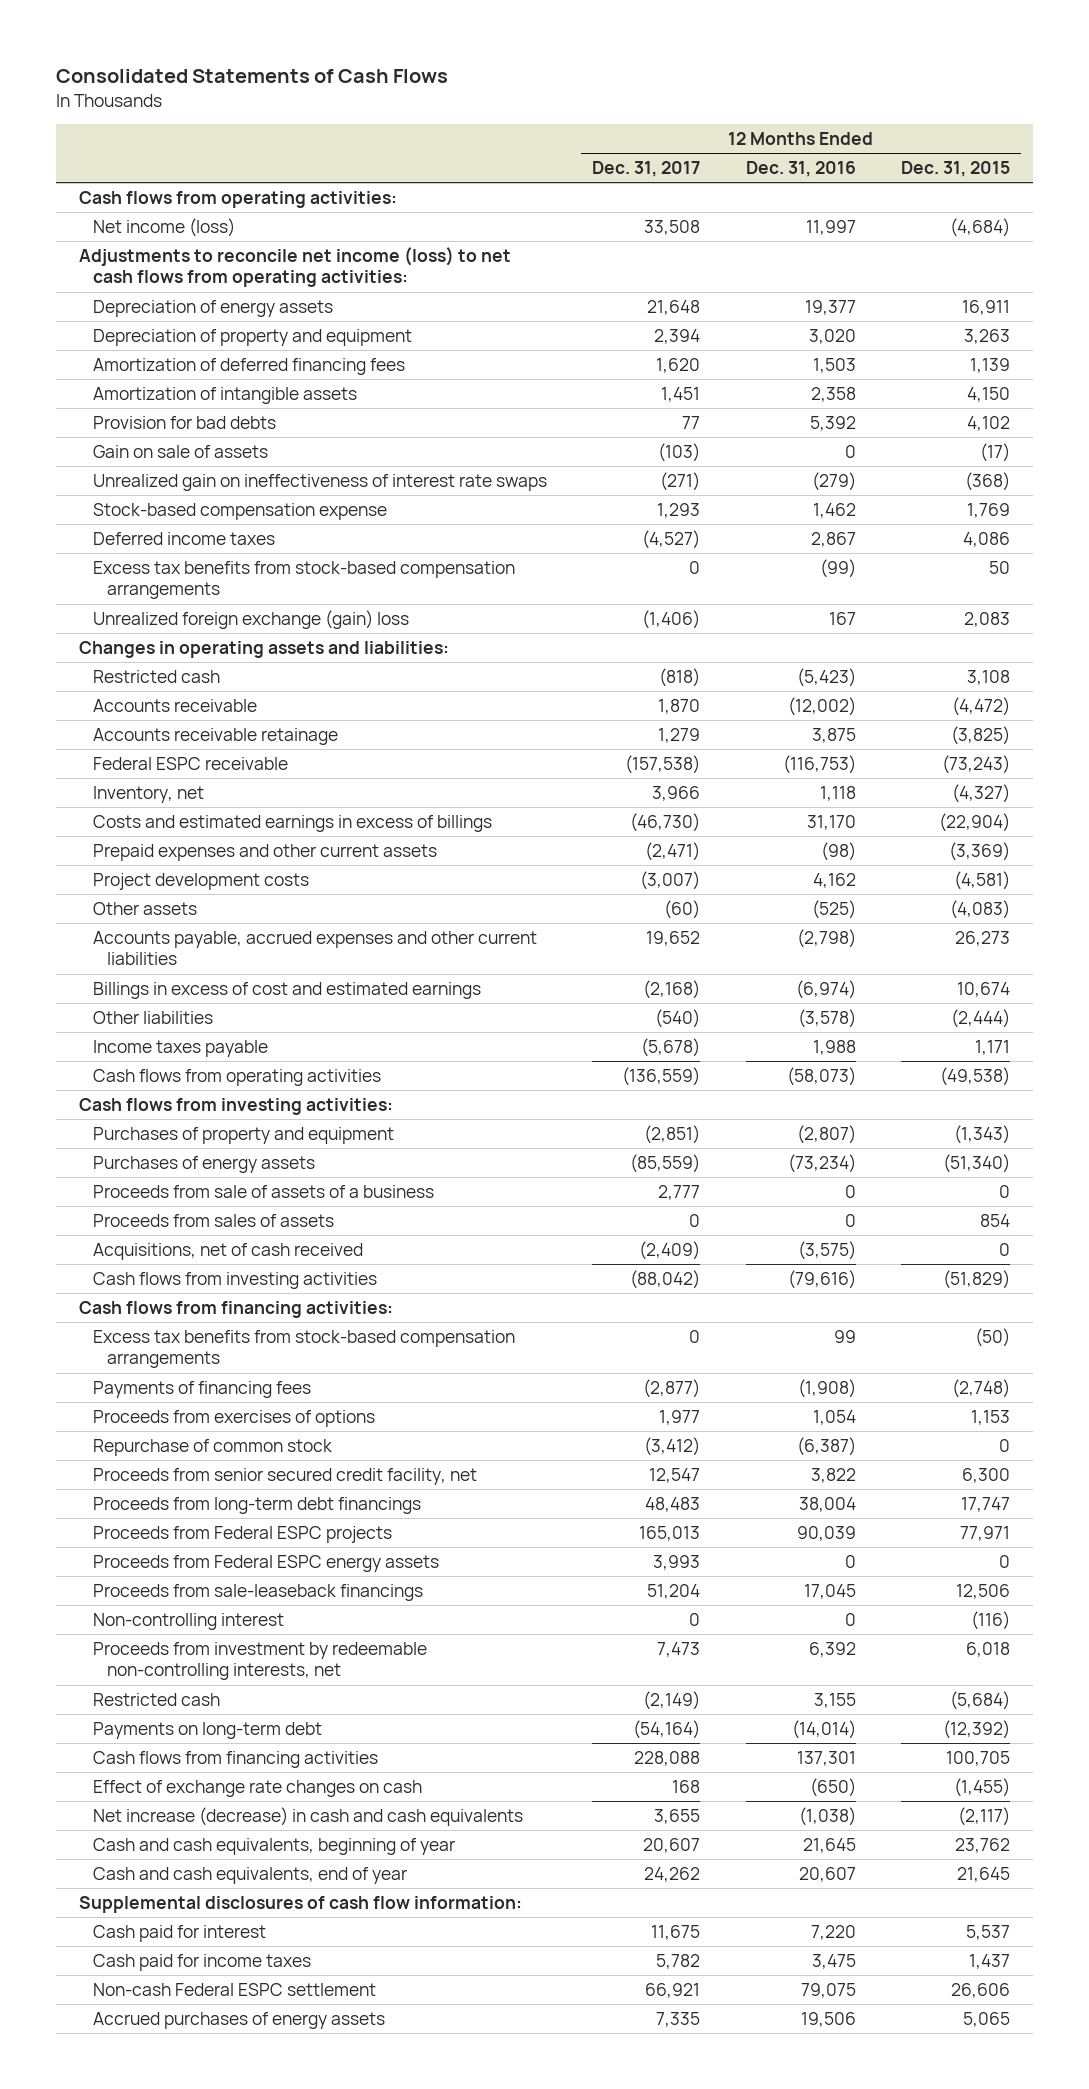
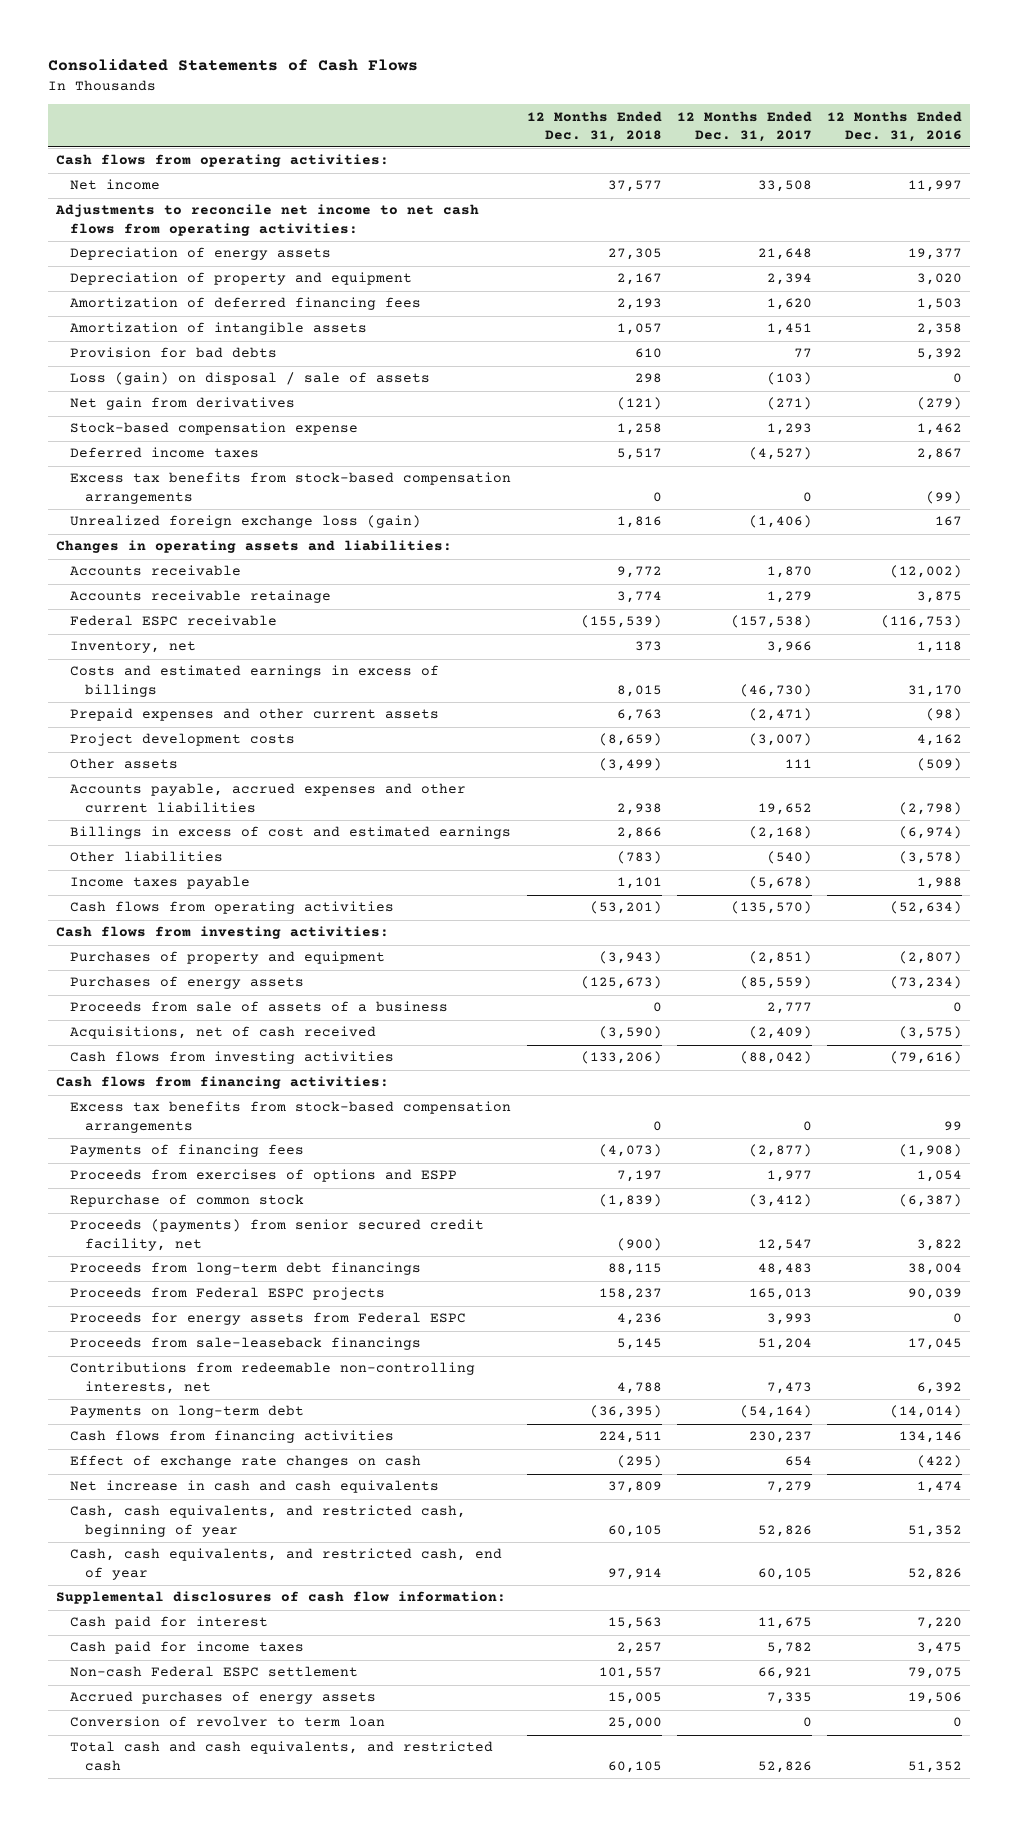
[901,161,1011,178] Dec. 31, 2015 -> none
none -> [526,110,662,142] 12 Months Ended Dec. 31, 2018
[92,217,235,237] Net income (loss) -> [70,179,161,191] Net income
[78,246,511,288] Adjustments to reconcile net income (loss) to net cash flows from operating activities: -> [54,204,479,236] Adjustments to reconcile net income to net cash flows from operating activities:
[92,444,268,458] Gain on sale of assets -> [70,372,431,386] Loss (gain) on disposal / sale of assets
[92,473,547,491] Unrealized gain on ineffectiveness of interest rate swaps -> [70,397,296,411] Net gain from derivatives
[92,609,409,629] Unrealized foreign exchange (gain) loss -> [70,515,422,529] Unrealized foreign exchange loss (gain)
[92,669,220,683] Restricted cash -> none
[664,899,701,919] (60) -> [785,759,813,769] 111
[811,899,856,919] (525) -> [917,758,963,772] (509)
[622,1066,701,1086] (136,559) -> [731,901,813,915] (135,570)
[786,1066,856,1086] (58,073) -> [890,901,963,915] (52,634)
[92,1213,334,1227] Proceeds from sales of assets -> none
[92,1409,375,1427] Proceeds from exercises of options -> [70,1169,458,1183] Proceeds from exercises of options and ESPP
[92,1467,477,1485] Proceeds from senior secured credit facility, net -> [70,1219,485,1251] Proceeds (payments) from senior secured credit facility, net
[92,1554,439,1572] Proceeds from Federal ESPC energy assets -> [70,1312,467,1326] Proceeds for energy assets from Federal ESPC
[92,1612,284,1630] Non-controlling interest -> none
[92,1692,220,1706] Restricted cash -> none
[92,1641,427,1681] Proceeds from investment by redeemable non-controlling interests, net -> [70,1362,476,1394] Contributions from redeemable non-controlling interests, net
[634,1750,701,1766] 228,088 -> [749,1431,813,1444] 230,237
[796,1750,856,1766] 137,301 -> [899,1431,963,1444] 134,146
[672,1779,701,1793] 168 -> [785,1456,813,1467] 654
[809,1777,856,1797] (650) -> [917,1455,963,1469] (422)
[92,1806,523,1826] Net increase (decrease) in cash and cash equivalents -> [70,1480,440,1494] Net increase in cash and cash equivalents
[654,1808,701,1824] 3,655 -> [767,1481,813,1494] 7,279
[798,1806,856,1826] (1,038) -> [917,1481,963,1494] 1,474
[92,1837,455,1855] Cash and cash equivalents, beginning of year -> [70,1505,467,1537] Cash, cash equivalents, and restricted cash, beginning of year
[643,1837,701,1853] 20,607 -> [758,1524,813,1537] 52,826
[802,1837,856,1853] 21,645 -> [908,1524,963,1537] 51,352
[92,1866,407,1884] Cash and cash equivalents, end of year -> [70,1548,503,1580] Cash, cash equivalents, and restricted cash, end of year
[644,1866,701,1882] 24,262 -> [758,1567,813,1580] 60,105
[798,1866,856,1882] 20,607 -> [908,1567,963,1580] 52,826
none -> [70,1716,386,1728] Conversion of revolver to term loan
none -> [70,1741,494,1771] Total cash and cash equivalents, and restricted cash

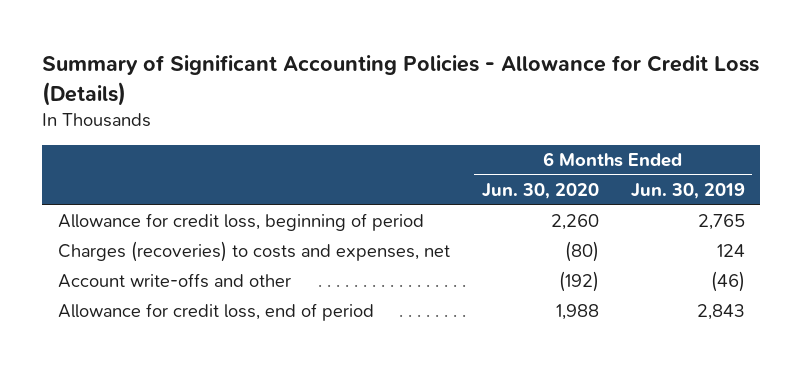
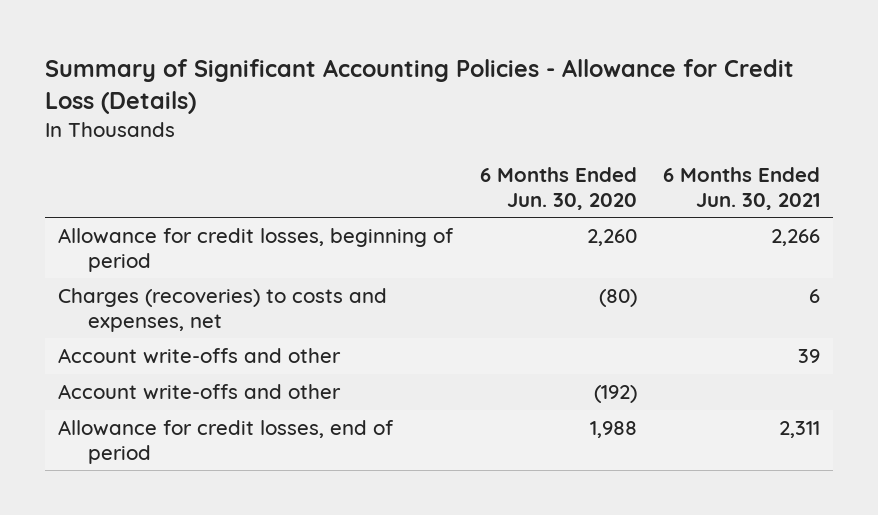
[630,182,745,199] Jun. 30, 2019 -> none
none -> [663,167,821,210] 6 Months Ended Jun. 30, 2021
[58,213,425,232] Allowance for credit loss, beginning of period -> [57,228,454,272] Allowance for credit losses, beginning of period
none -> [57,348,341,365] Account write-offs and other
[58,303,375,322] Allowance for credit loss, end of period -> [57,420,394,464] Allowance for credit losses, end of period

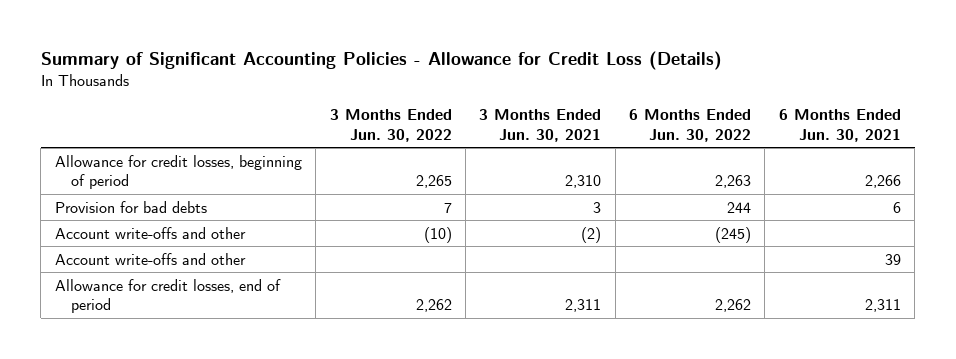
[479,167,637,210] 6 Months Ended Jun. 30, 2020 -> none
none -> [329,109,452,142] 3 Months Ended Jun. 30, 2022
none -> [479,109,602,142] 3 Months Ended Jun. 30, 2021
none -> [629,109,752,142] 6 Months Ended Jun. 30, 2022
[57,288,387,332] Charges (recoveries) to costs and expenses, net -> [54,200,207,213] Provision for bad debts
[57,348,341,365] Account write-offs and other -> [54,252,246,265] Account write-offs and other

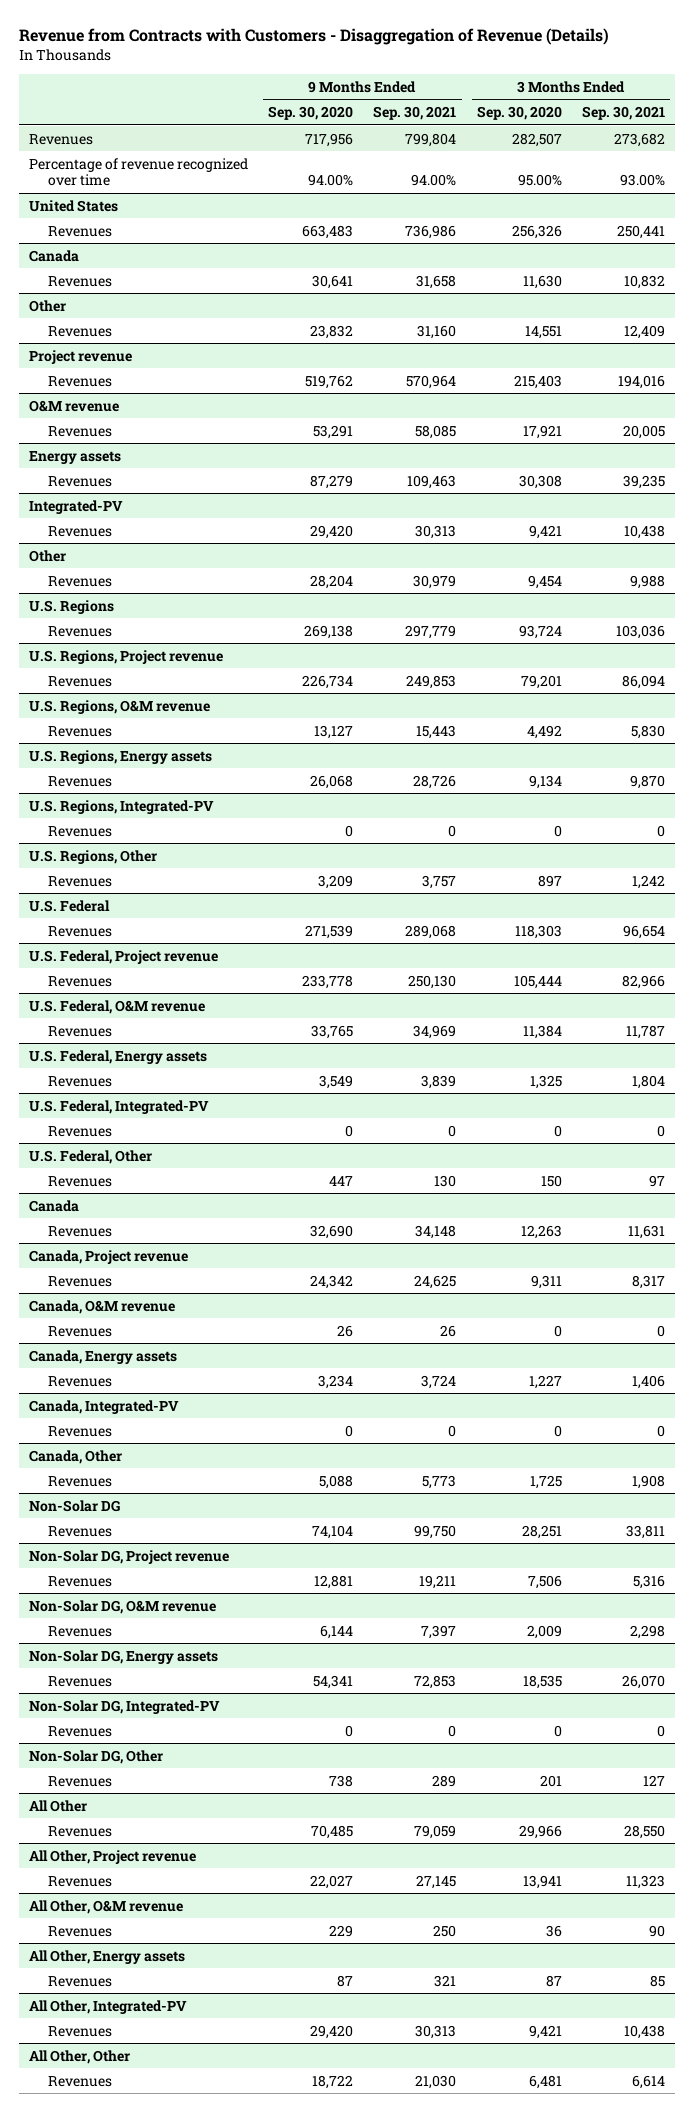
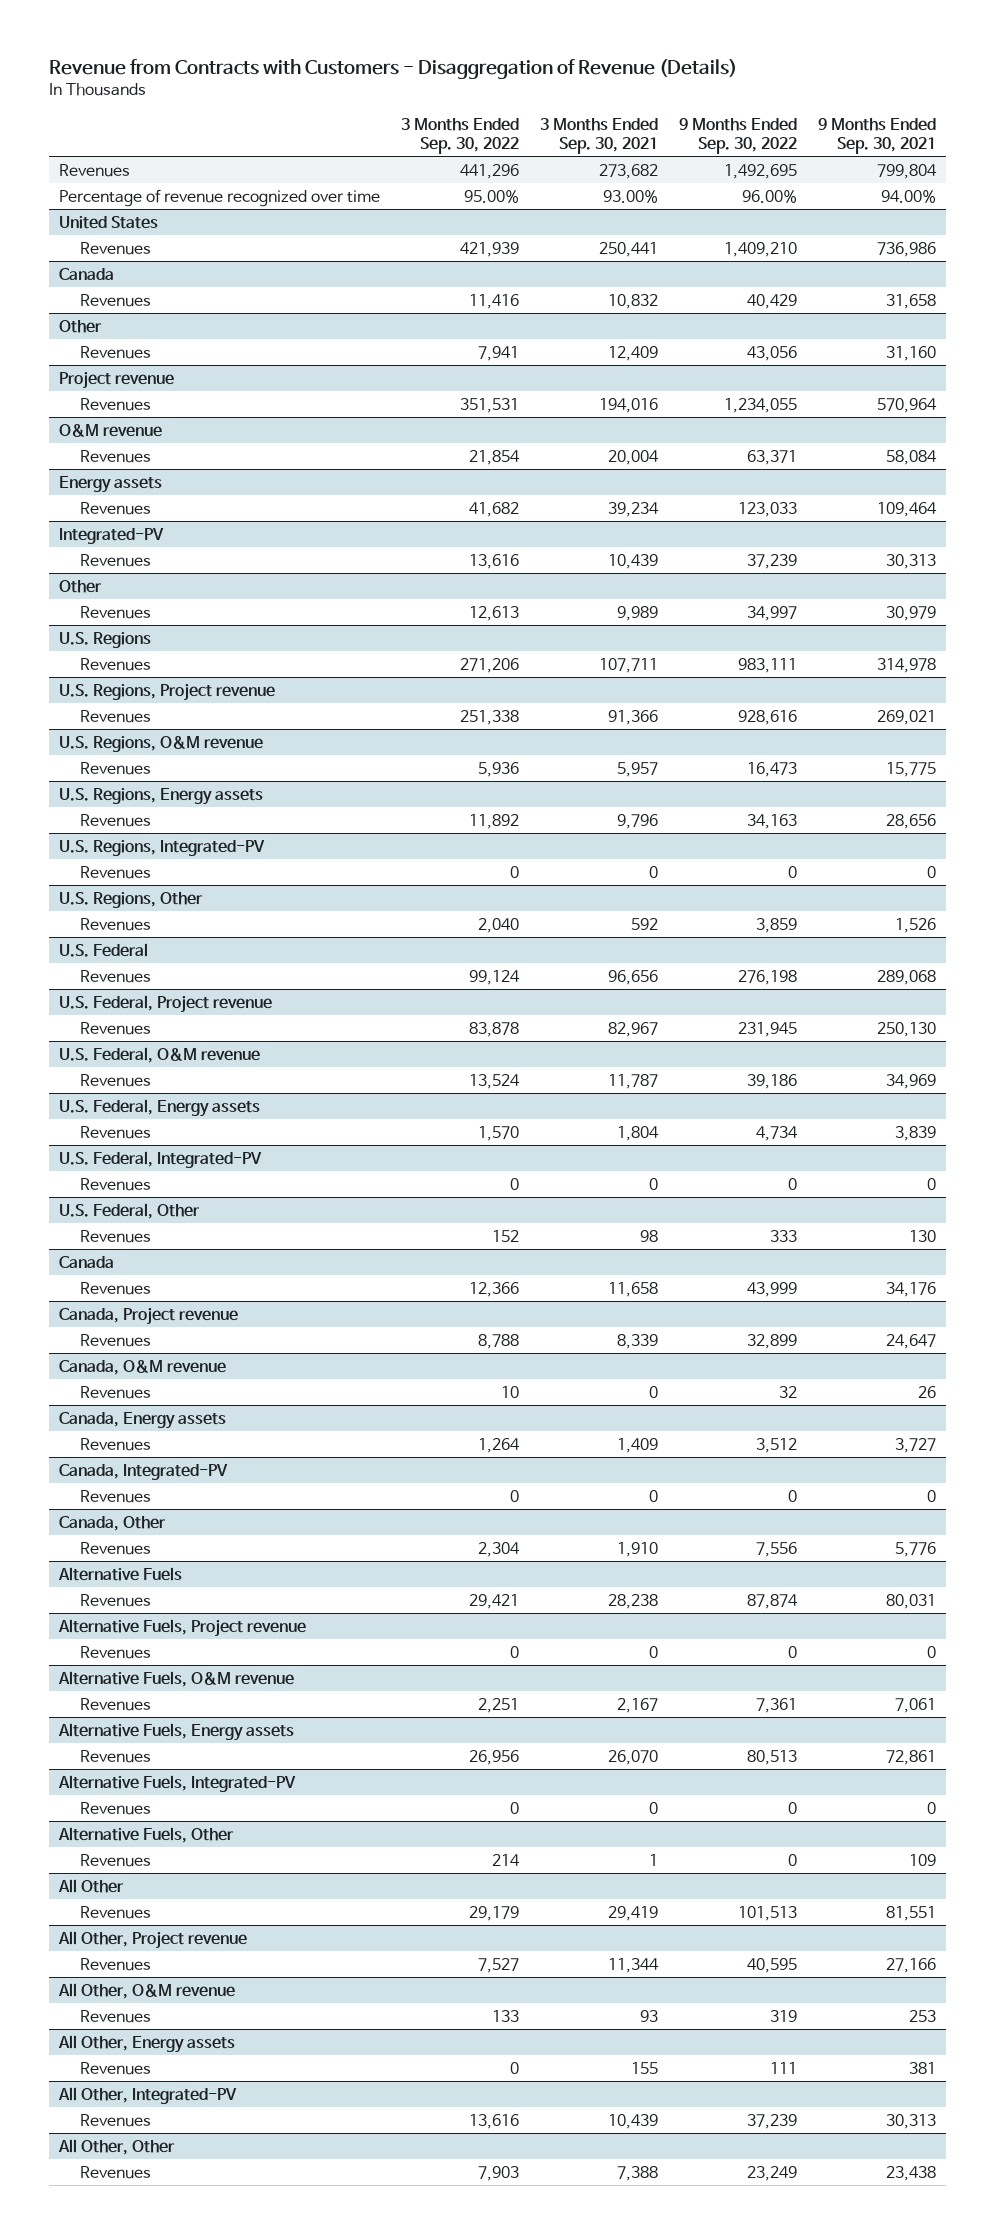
[268,106,354,121] Sep. 30, 2020 -> none
[476,106,562,121] Sep. 30, 2020 -> none
none -> [401,117,520,155] 3 Months Ended Sep. 30, 2022
none -> [679,117,798,155] 9 Months Ended Sep. 30, 2022
[415,424,457,439] 58,085 -> [885,449,937,465] 58,084
[622,424,665,439] 20,005 -> [608,449,660,465] 20,004
[407,474,457,489] 109,463 -> [876,501,937,517] 109,464
[622,474,665,489] 39,235 -> [608,501,660,517] 39,234
[623,524,665,539] 10,438 -> [608,553,659,569] 10,439
[629,574,665,589] 9,988 -> [617,605,659,621] 9,989
[405,624,457,639] 297,779 -> [876,657,936,673] 314,978
[615,624,665,639] 103,036 -> [599,657,659,673] 107,711
[406,674,457,689] 249,853 -> [876,709,936,725] 269,021
[621,674,665,689] 86,094 -> [608,709,659,725] 91,366
[416,724,457,739] 15,443 -> [885,761,936,777] 15,775
[630,724,665,739] 5,830 -> [617,761,659,777] 5,957
[413,774,457,789] 28,726 -> [885,813,936,829] 28,656
[629,774,665,789] 9,870 -> [617,813,659,829] 9,796
[422,874,457,889] 3,757 -> [894,917,936,933] 1,526
[631,874,665,889] 1,242 -> [631,917,659,930] 592
[622,924,665,939] 96,654 -> [608,969,659,985] 96,656
[621,974,665,989] 82,966 -> [608,1021,659,1037] 82,967
[648,1174,665,1187] 97 -> [640,1229,659,1242] 98
[415,1224,457,1239] 34,148 -> [885,1281,936,1297] 34,176
[627,1224,665,1239] 11,631 -> [608,1281,659,1297] 11,658
[414,1274,457,1289] 24,625 -> [885,1333,936,1349] 24,647
[631,1274,665,1289] 8,317 -> [617,1333,659,1349] 8,339
[421,1374,457,1389] 3,724 -> [894,1437,936,1453] 3,727
[631,1374,665,1389] 1,406 -> [617,1437,659,1453] 1,409
[29,1499,121,1512] Non-Solar DG -> none
[29,1549,230,1564] Non-Solar DG, Project revenue -> none
[47,1575,112,1587] Revenues -> none
[29,1599,217,1614] Non-Solar DG, O&M revenue -> none
[47,1625,112,1637] Revenues -> none
[29,1649,219,1664] Non-Solar DG, Energy assets -> none
[47,1675,112,1687] Revenues -> none
[29,1699,221,1714] Non-Solar DG, Integrated-PV -> none
[422,1474,457,1489] 5,773 -> [894,1541,936,1557] 5,776
[631,1474,665,1489] 1,908 -> [617,1541,659,1557] 1,910
none -> [58,1566,183,1581] Alternative Fuels
[414,1524,457,1539] 99,750 -> [885,1593,936,1609] 80,031
[625,1524,665,1539] 33,811 -> [608,1593,659,1609] 28,238
none -> [58,1618,307,1637] Alternative Fuels, Project revenue
[29,1749,164,1764] Non-Solar DG, Other -> none
none -> [58,1670,295,1687] Alternative Fuels, O&M revenue
[432,1774,457,1787] 289 -> [894,1697,936,1713] 7,061
[642,1774,665,1786] 127 -> [617,1697,659,1713] 2,167
none -> [58,1722,295,1741] Alternative Fuels, Energy assets
none -> [79,1749,151,1763] Revenues
none -> [58,1774,297,1792] Alternative Fuels, Integrated-PV
none -> [79,1801,151,1815] Revenues
none -> [58,1826,235,1843] Alternative Fuels, Other
none -> [79,1853,151,1867] Revenues
[414,1824,457,1839] 79,059 -> [885,1905,936,1921] 81,551
[623,1824,665,1839] 28,550 -> [608,1905,659,1921] 29,419
[416,1874,457,1889] 27,145 -> [885,1957,936,1973] 27,166
[625,1874,665,1889] 11,323 -> [608,1957,660,1973] 11,344
[433,1924,457,1937] 250 -> [908,2009,936,2022] 253
[648,1924,665,1937] 90 -> [640,2009,659,2022] 93
[434,1974,457,1987] 321 -> [908,2061,936,2074] 381
[649,1974,665,1987] 85 -> [631,2061,659,2074] 155
[623,2024,665,2039] 10,438 -> [608,2113,659,2129] 10,439
[415,2074,457,2089] 21,030 -> [885,2165,936,2181] 23,438
[631,2074,665,2089] 6,614 -> [617,2165,659,2181] 7,388

